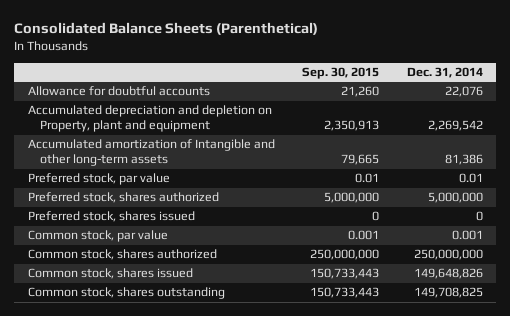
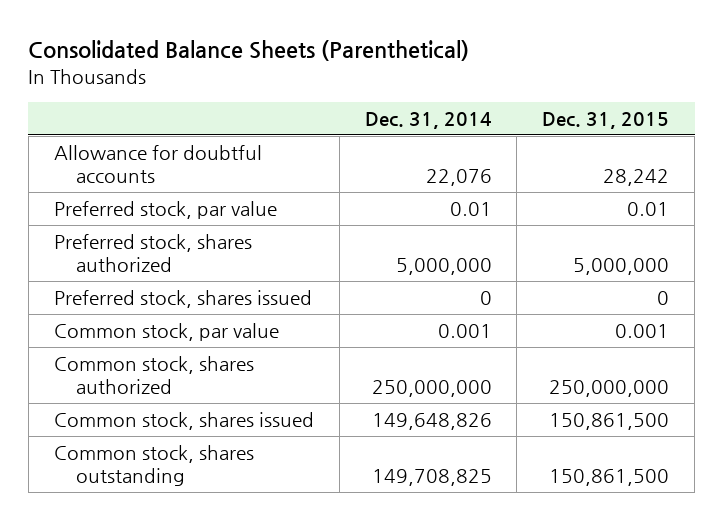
[302,67,380,80] Sep. 30, 2015 -> none
none -> [542,111,670,129] Dec. 31, 2015
[27,105,272,133] Accumulated depreciation and depletion on Property, plant and equipment -> none
[27,139,275,167] Accumulated amortization of Intangible and other long-term assets -> none

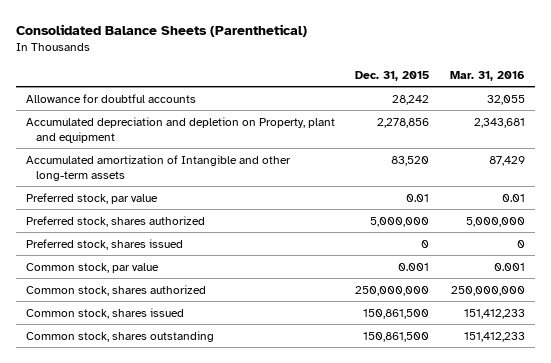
[364,111,492,129] Dec. 31, 2014 -> none
none -> [449,71,525,82] Mar. 31, 2016
none -> [26,116,336,143] Accumulated depreciation and depletion on Property, plant and equipment
none -> [26,154,292,181] Accumulated amortization of Intangible and other long-term assets

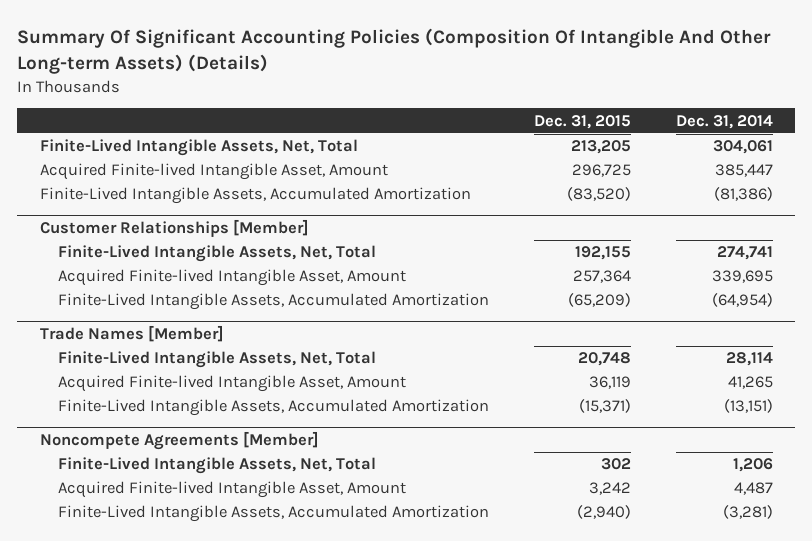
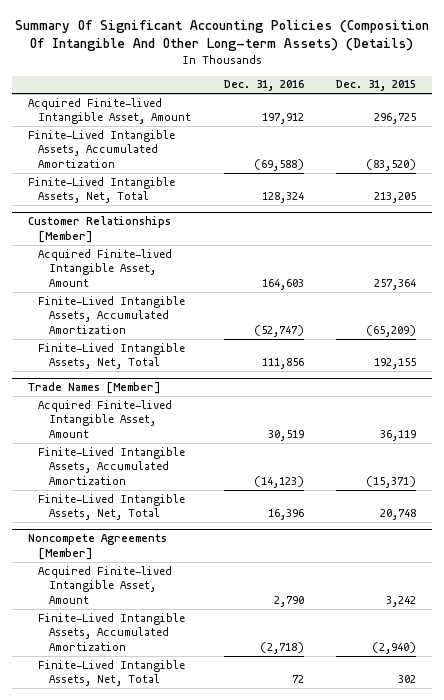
[675,114,773,129] Dec. 31, 2014 -> none
none -> [223,80,304,92] Dec. 31, 2016
[39,139,358,157] Finite-Lived Intangible Assets, Net, Total -> [28,176,176,204] Finite-Lived Intangible Assets, Net, Total
[57,245,376,263] Finite-Lived Intangible Assets, Net, Total -> [38,342,186,370] Finite-Lived Intangible Assets, Net, Total
[57,351,376,369] Finite-Lived Intangible Assets, Net, Total -> [38,493,186,521] Finite-Lived Intangible Assets, Net, Total
[57,457,376,475] Finite-Lived Intangible Assets, Net, Total -> [38,659,186,687] Finite-Lived Intangible Assets, Net, Total

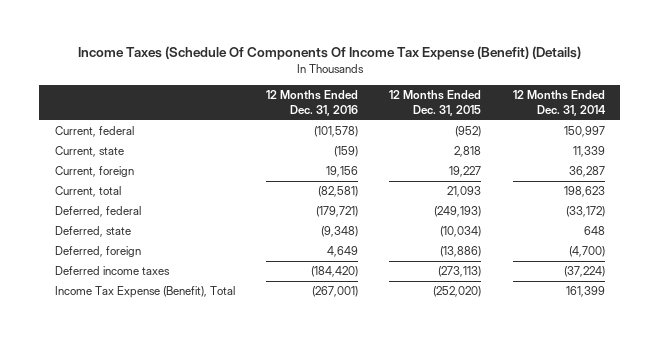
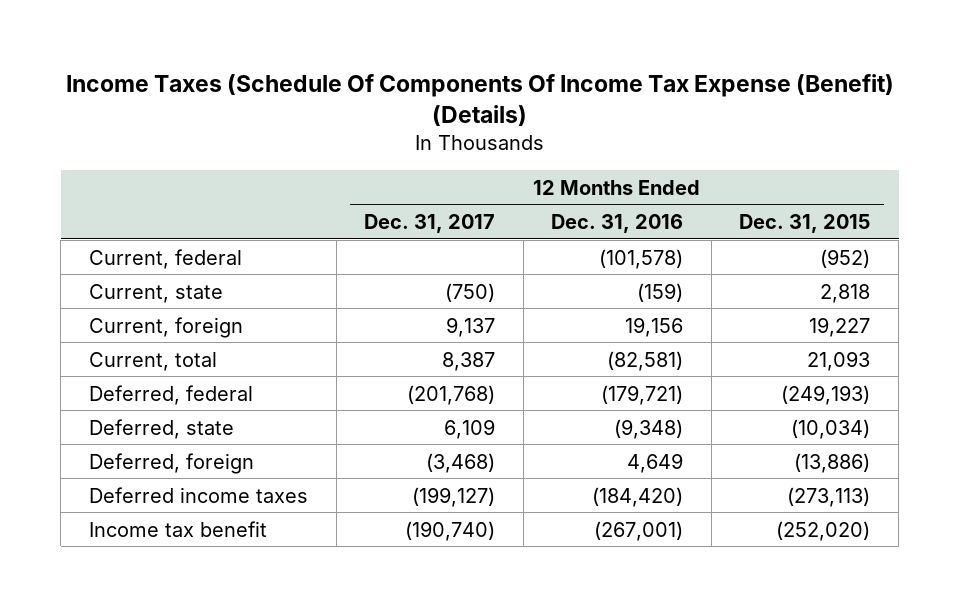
[512,90,606,117] 12 Months Ended Dec. 31, 2014 -> none
none -> [364,214,496,234] Dec. 31, 2017
[54,286,235,299] Income Tax Expense (Benefit), Total -> [88,520,267,537] Income tax benefit

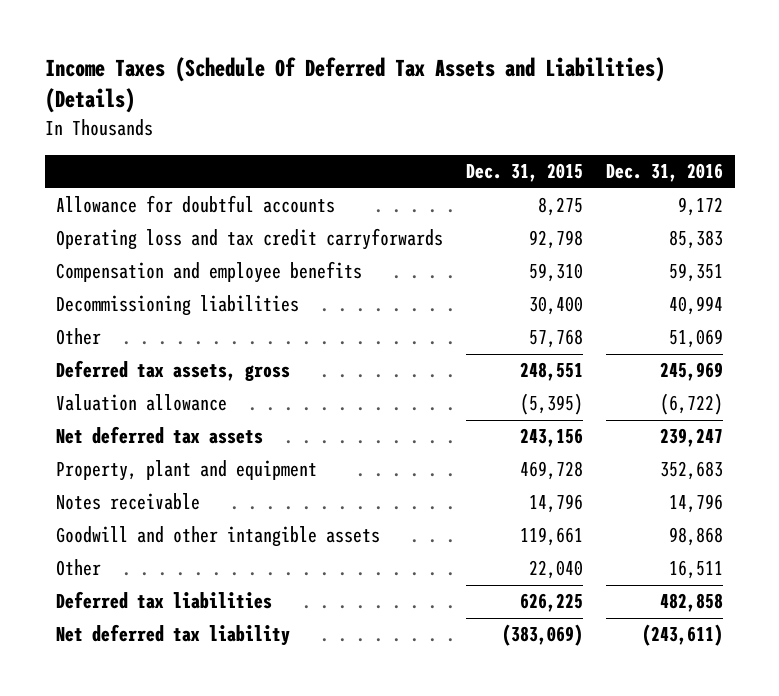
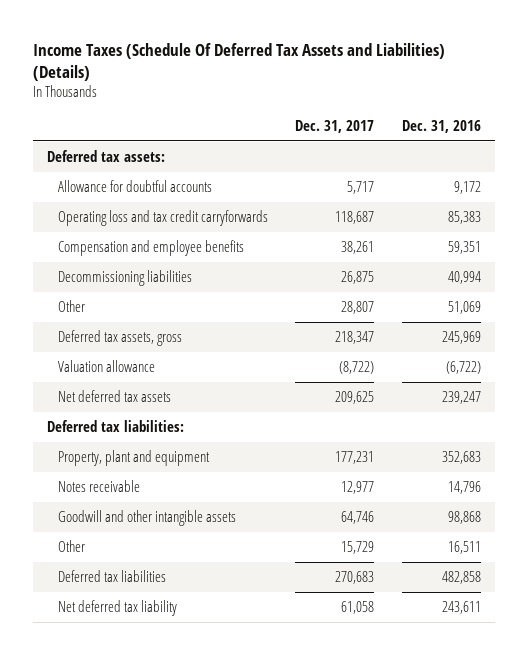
[466,163,584,183] Dec. 31, 2015 -> none
none -> [295,120,375,134] Dec. 31, 2017
none -> [47,149,166,162] Deferred tax assets:
none -> [47,419,185,432] Deferred tax liabilities:
[642,624,724,647] (243,611) -> [441,600,481,614] 243,611

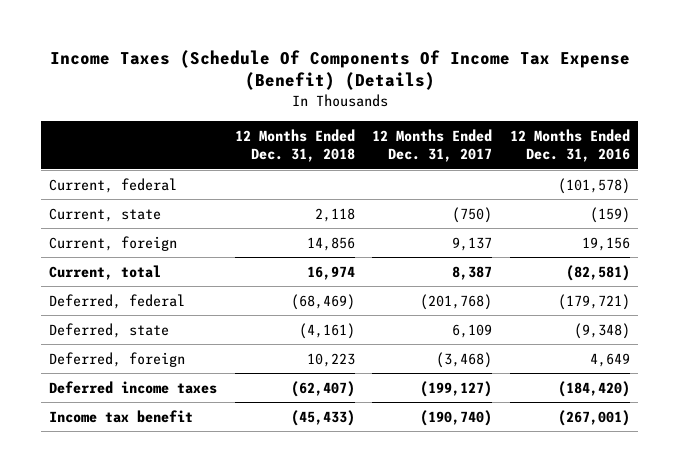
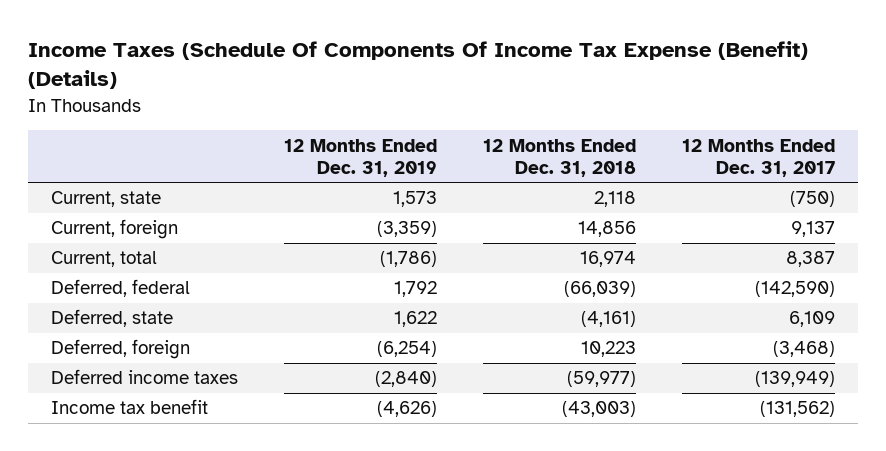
[509,128,630,162] 12 Months Ended Dec. 31, 2016 -> none
none -> [283,138,437,177] 12 Months Ended Dec. 31, 2019
[49,177,178,193] Current, federal -> none
[290,293,355,310] (68,469) -> [563,281,636,298] (66,039)
[420,293,493,310] (201,768) -> [755,281,836,298] (142,590)
[290,380,355,397] (62,407) -> [566,371,636,388] (59,977)
[420,380,493,397] (199,127) -> [755,371,836,388] (139,949)
[290,409,355,426] (45,433) -> [561,401,636,418] (43,003)
[420,409,493,426] (190,740) -> [760,401,836,418] (131,562)

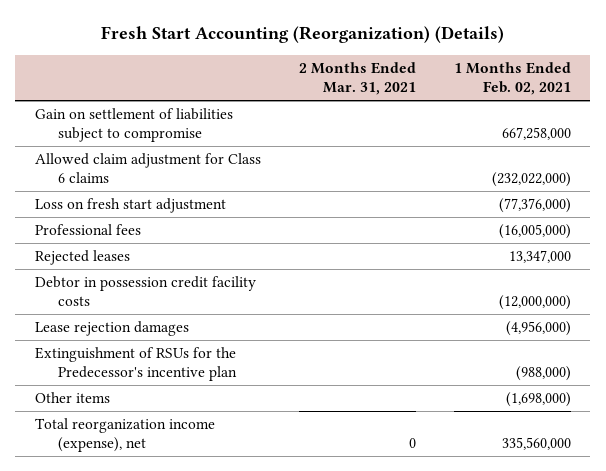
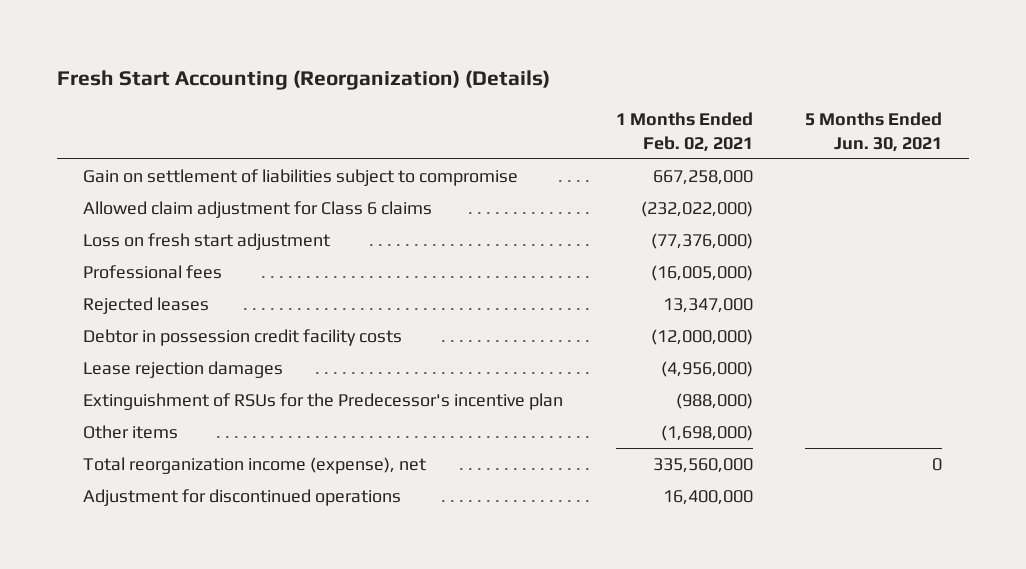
[298,61,416,96] 2 Months Ended Mar. 31, 2021 -> none
none -> [805,112,943,152] 5 Months Ended Jun. 30, 2021
none -> [83,488,402,506] Adjustment for discontinued operations

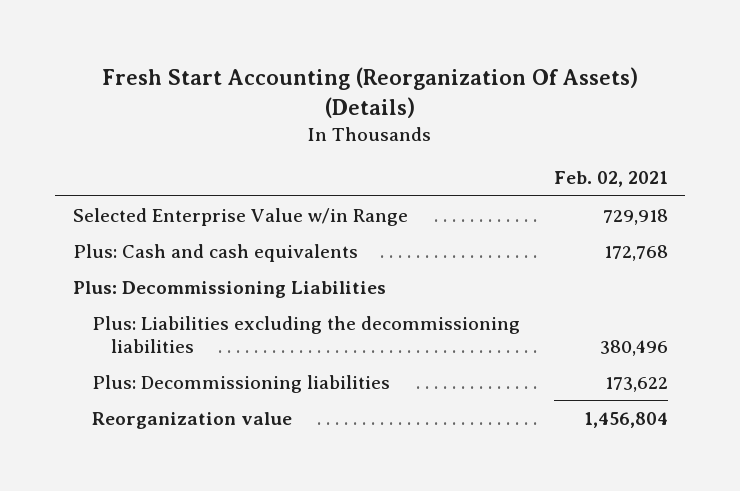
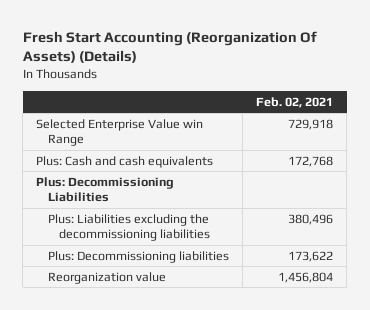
[72,207,408,226] Selected Enterprise Value w/in Range -> [36,118,204,146] Selected Enterprise Value win Range

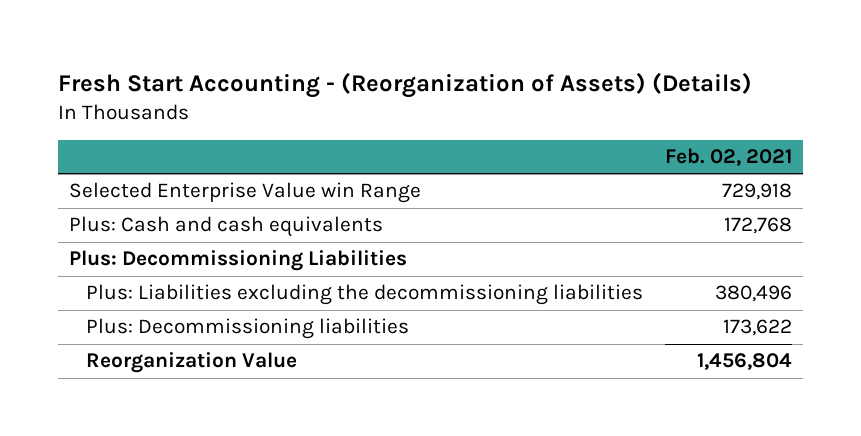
[22,31,317,64] Fresh Start Accounting (Reorganization Of Assets) (Details) -> [58,71,753,98] Fresh Start Accounting - (Reorganization of Assets) (Details)
[47,271,166,284] Reorganization value -> [86,352,298,374] Reorganization Value

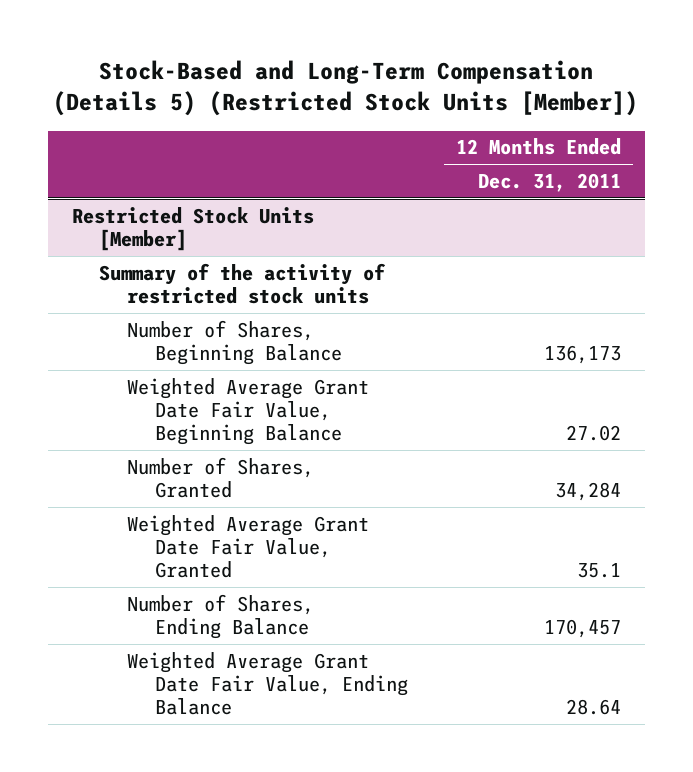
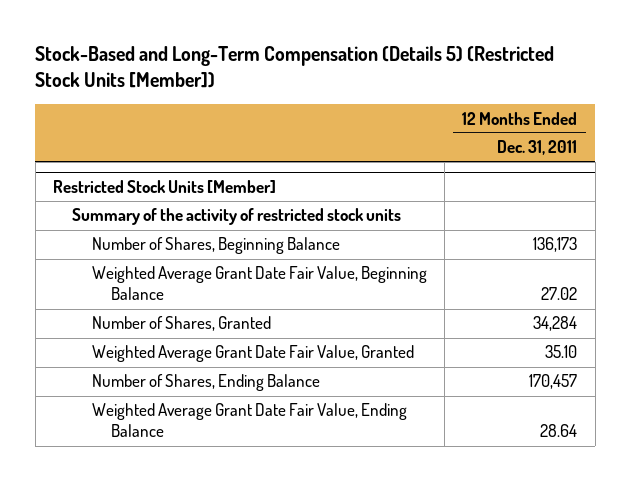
[577,563,622,579] 35.1 -> [545,345,578,359] 35.10

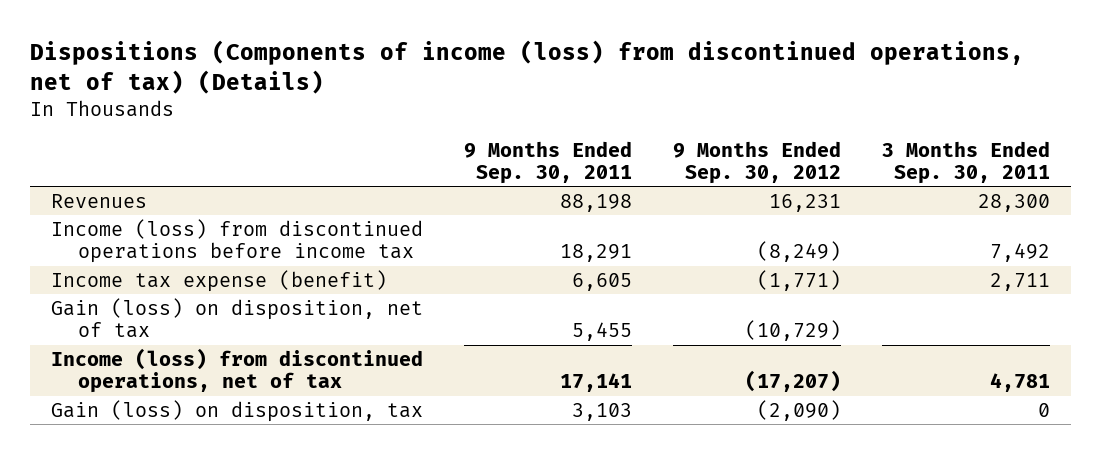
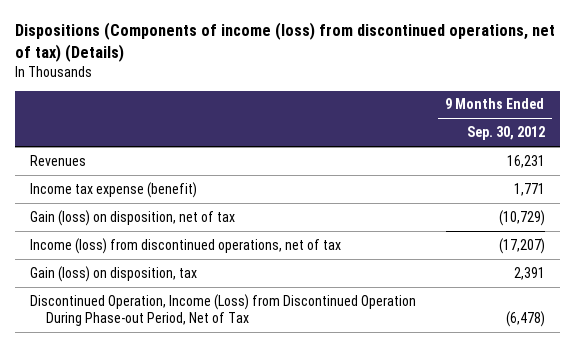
[464,140,633,184] 9 Months Ended Sep. 30, 2011 -> none
[882,140,1051,184] 3 Months Ended Sep. 30, 2011 -> none
[51,218,424,264] Income (loss) from discontinued operations before income tax -> none
[757,269,842,291] (1,771) -> [513,182,545,196] 1,771
[757,399,842,421] (2,090) -> [513,266,545,280] 2,391
none -> [29,293,416,327] Discontinued Operation, Income (Loss) from Discontinued Operation During Phase-out Period, Net of Tax

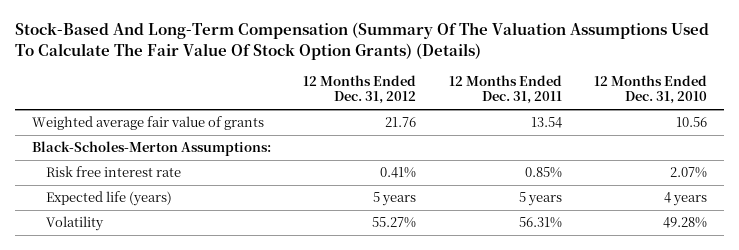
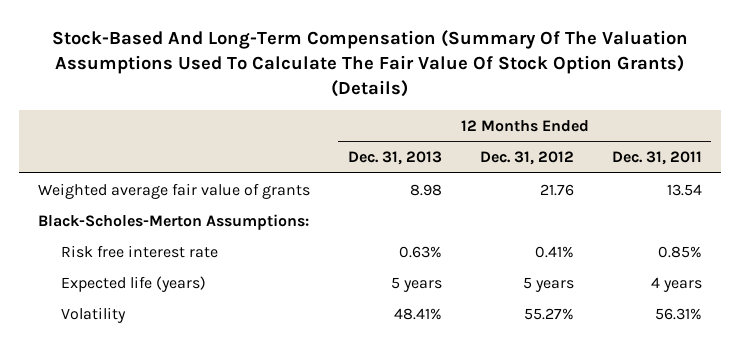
[594,74,708,105] 12 Months Ended Dec. 31, 2010 -> none
none -> [347,151,442,166] Dec. 31, 2013
[518,192,562,207] 5 years -> [650,276,702,292] 4 years

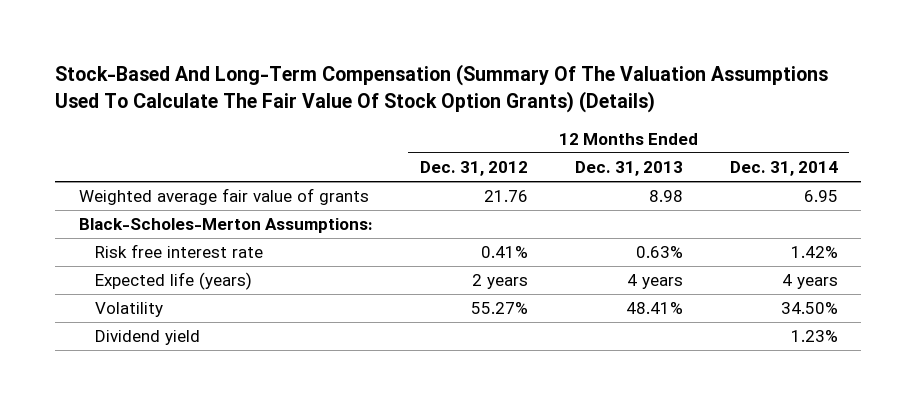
[611,151,702,166] Dec. 31, 2011 -> none
none -> [729,160,838,176] Dec. 31, 2014
[390,276,442,292] 5 years -> [626,274,683,290] 4 years
[522,276,574,292] 5 years -> [471,274,528,290] 2 years
none -> [94,330,200,346] Dividend yield

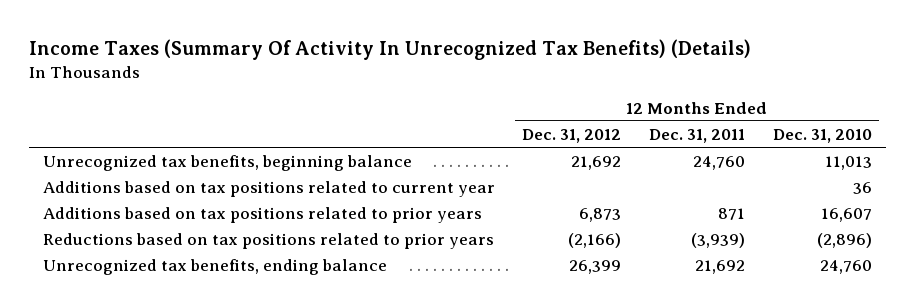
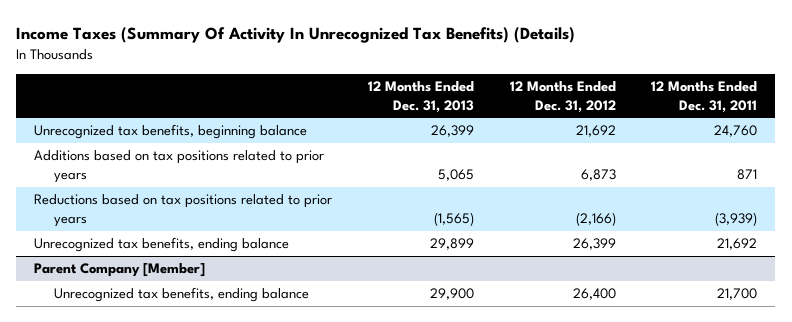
[772,128,872,143] Dec. 31, 2010 -> none
none -> [367,80,474,113] 12 Months Ended Dec. 31, 2013
[42,180,495,197] Additions based on tax positions related to current year -> none
none -> [34,263,206,278] Parent Company [Member]
none -> [53,287,309,303] Unrecognized tax benefits, ending balance

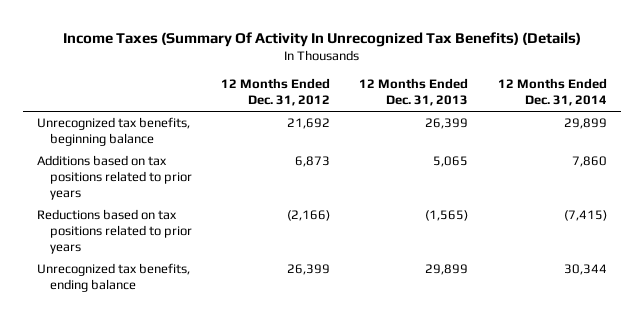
[651,80,758,113] 12 Months Ended Dec. 31, 2011 -> none
none -> [497,78,607,107] 12 Months Ended Dec. 31, 2014
[34,263,206,278] Parent Company [Member] -> none
[53,287,309,303] Unrecognized tax benefits, ending balance -> none

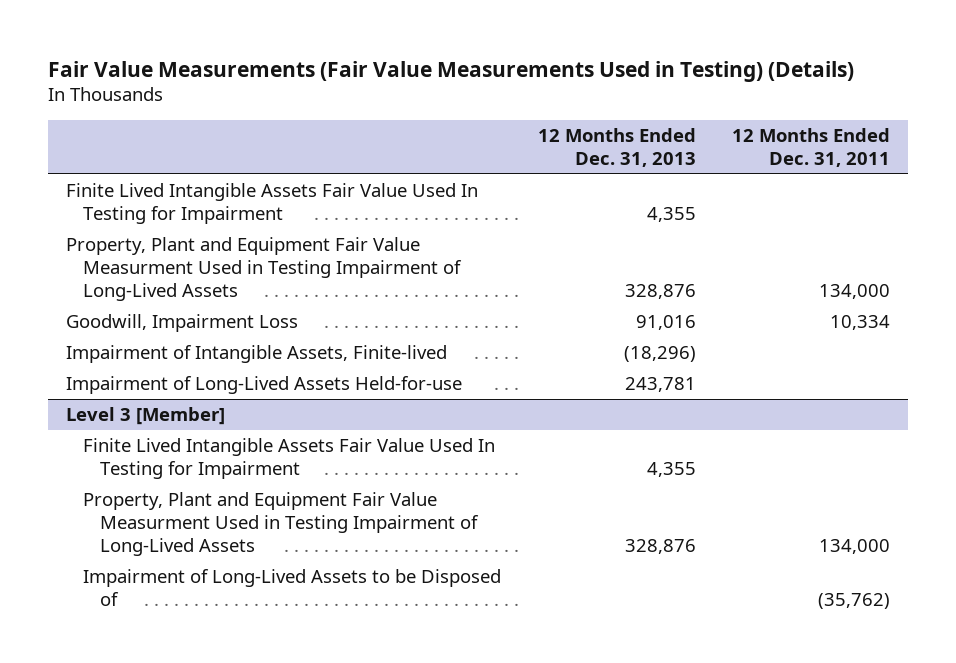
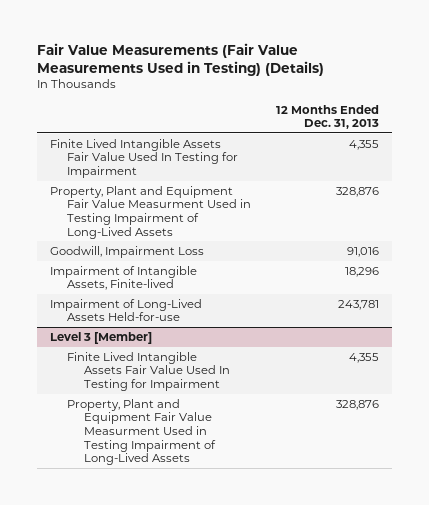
[731,127,890,168] 12 Months Ended Dec. 31, 2011 -> none
[623,346,696,363] (18,296) -> [345,266,380,277] 18,296
[83,569,502,607] Impairment of Long-Lived Assets to be Disposed of -> none

